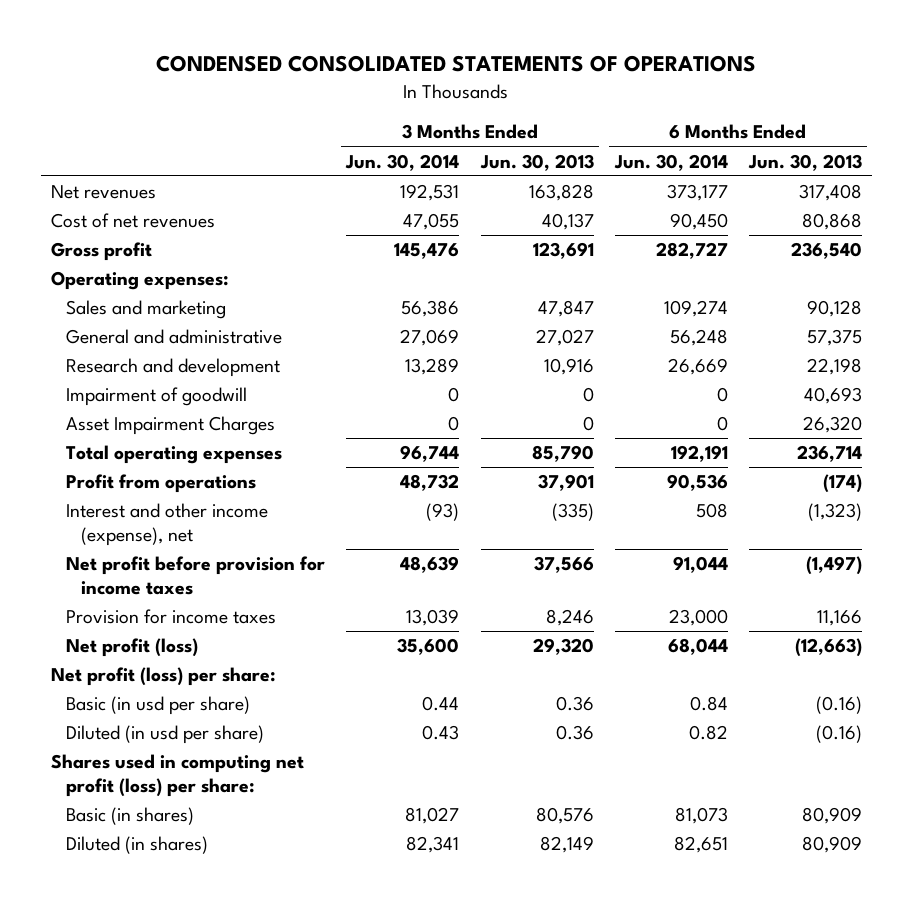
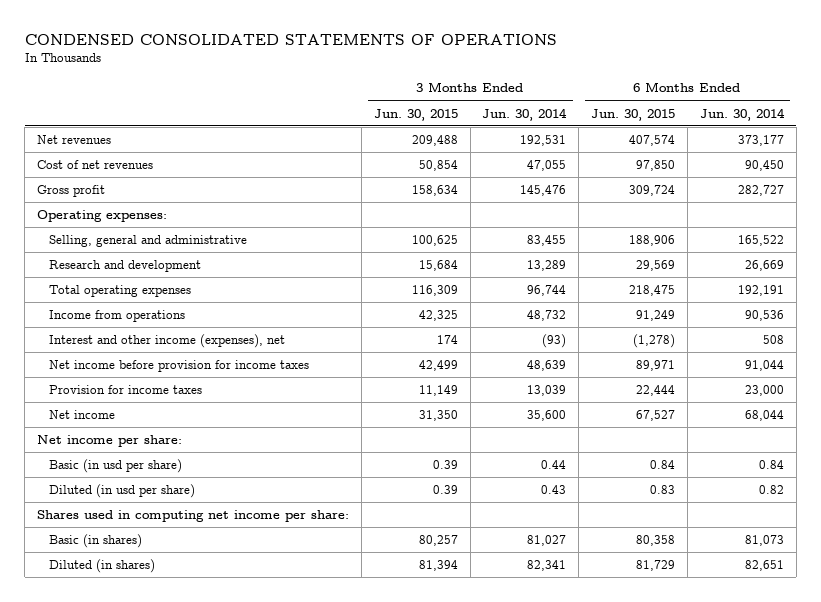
[479,153,594,171] Jun. 30, 2013 -> none
[747,153,862,171] Jun. 30, 2013 -> none
none -> [373,108,458,121] Jun. 30, 2015
none -> [591,108,676,121] Jun. 30, 2015
[66,300,227,320] Sales and marketing -> none
[66,329,283,345] General and administrative -> [49,235,248,248] Selling, general and administrative
[400,329,460,347] 27,069 -> [527,235,567,247] 83,455
[669,329,728,347] 56,248 -> [737,235,784,247] 165,522
[66,387,248,407] Impairment of goodwill -> none
[66,416,276,436] Asset Impairment Charges -> none
[66,474,257,494] Profit from operations -> [49,310,186,323] Income from operations
[66,503,269,546] Interest and other income (expense), net -> [49,334,286,349] Interest and other income (expenses), net
[66,556,326,595] Net profit before provision for income taxes -> [49,360,310,373] Net income before provision for income taxes
[66,638,199,658] Net profit (loss) -> [49,410,116,420] Net income
[51,667,277,687] Net profit (loss) per share: -> [37,435,183,448] Net income per share:
[51,754,305,797] Shares used in computing net profit (loss) per share: -> [37,510,350,523] Shares used in computing net income per share:

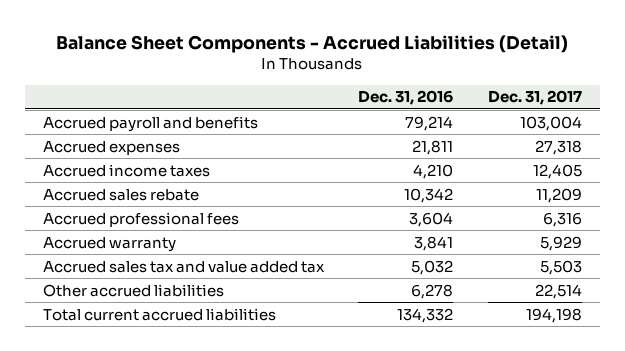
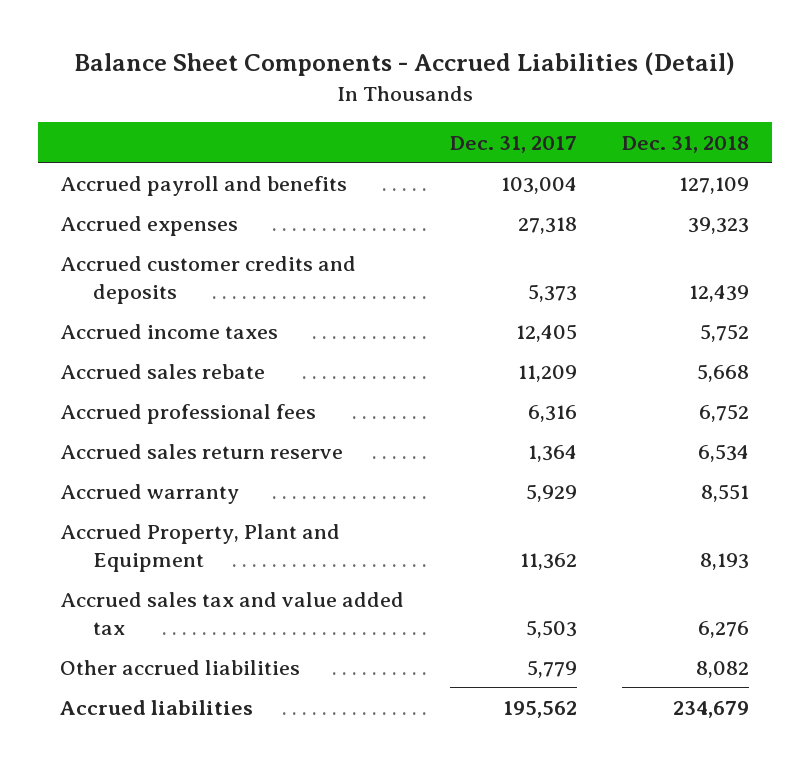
[358,90,454,106] Dec. 31, 2016 -> none
none -> [622,135,750,153] Dec. 31, 2018
none -> [60,255,357,304] Accrued customer credits and deposits
none -> [60,443,344,459] Accrued sales return reserve
none -> [60,523,341,572] Accrued Property, Plant and Equipment
[535,283,583,299] 22,514 -> [526,659,577,678] 5,779
[42,307,276,321] Total current accrued liabilities -> [60,699,254,715] Accrued liabilities
[526,307,583,323] 194,198 -> [502,700,577,718] 195,562

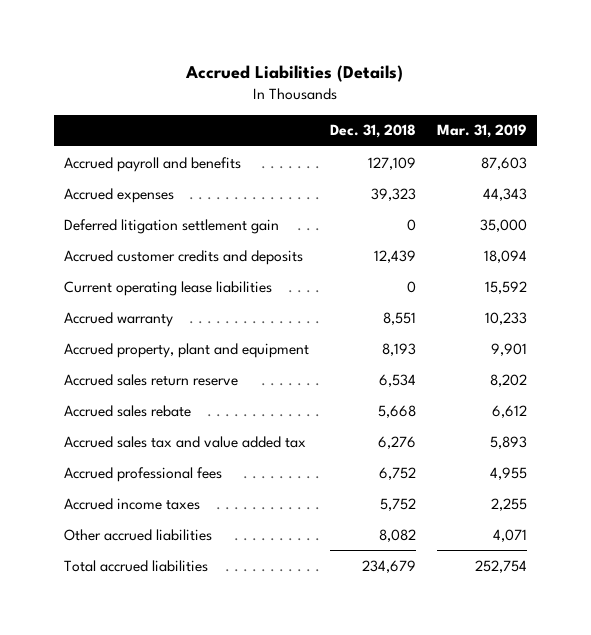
[73,52,735,77] Balance Sheet Components - Accrued Liabilities (Detail) -> [185,64,404,82] Accrued Liabilities (Details)
[449,135,577,153] Dec. 31, 2017 -> none
none -> [436,124,527,139] Mar. 31, 2019
none -> [64,218,280,234] Deferred litigation settlement gain
none -> [64,280,273,296] Current operating lease liabilities
[60,523,341,572] Accrued Property, Plant and Equipment -> [64,342,310,358] Accrued property, plant and equipment
[60,443,344,459] Accrued sales return reserve -> [64,373,239,386] Accrued sales return reserve
[60,363,266,379] Accrued sales rebate -> [64,404,192,417] Accrued sales rebate
[60,403,317,424] Accrued professional fees -> [64,466,223,482] Accrued professional fees
[60,323,279,339] Accrued income taxes -> [64,497,201,510] Accrued income taxes
[60,699,254,715] Accrued liabilities -> [64,559,209,572] Total accrued liabilities

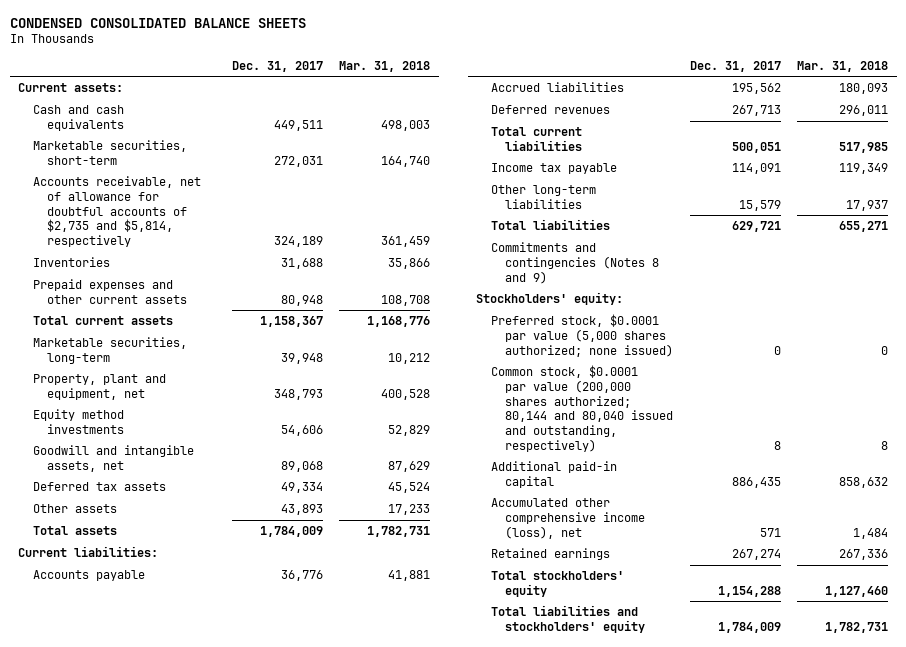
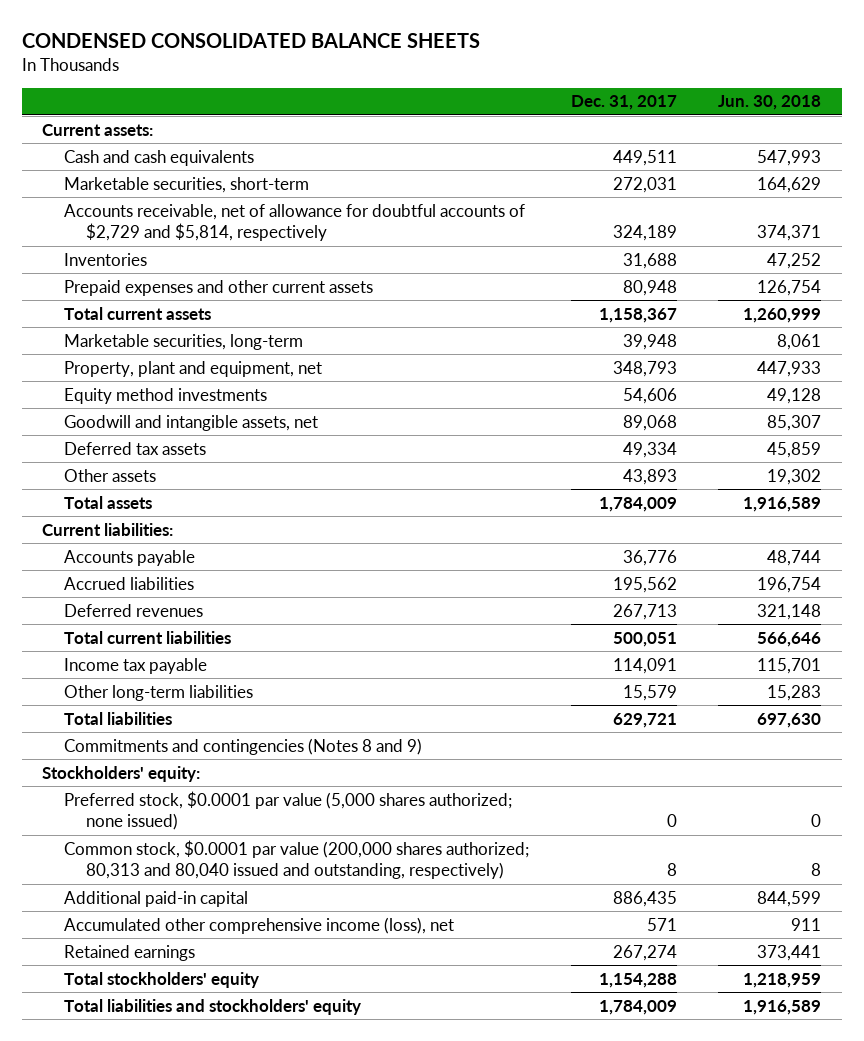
[339,60,431,72] Mar. 31, 2018 -> none
none -> [718,95,822,111] Jun. 30, 2018
[32,176,201,248] Accounts receivable, net of allowance for doubtful accounts of $2,735 and $5,814, respectively -> [64,203,526,242] Accounts receivable, net of allowance for doubtful accounts of $2,729 and $5,814, respectively
[490,365,674,452] Common stock, $0.0001 par value (200,000 shares authorized; 80,144 and 80,040 issued and outstanding, respectively) -> [64,839,530,880] Common stock, $0.0001 par value (200,000 shares authorized; 80,313 and 80,040 issued and outstanding, respectively)

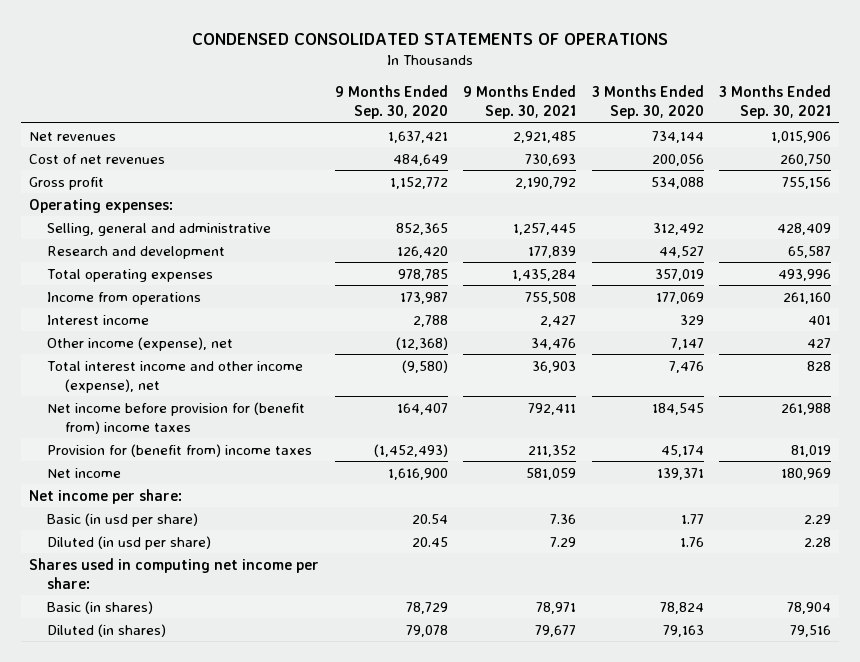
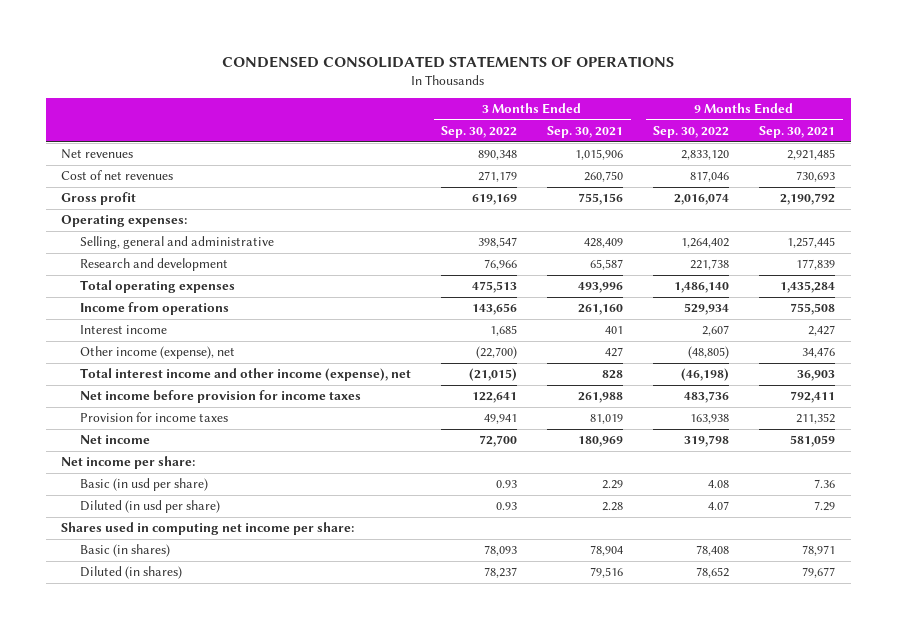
[334,84,448,120] 9 Months Ended Sep. 30, 2020 -> none
[591,84,704,120] 3 Months Ended Sep. 30, 2020 -> none
none -> [441,126,518,139] Sep. 30, 2022
none -> [653,126,730,139] Sep. 30, 2022
[46,401,305,434] Net income before provision for (benefit from) income taxes -> [79,390,361,404] Net income before provision for income taxes
[46,443,312,457] Provision for (benefit from) income taxes -> [79,412,228,423] Provision for income taxes

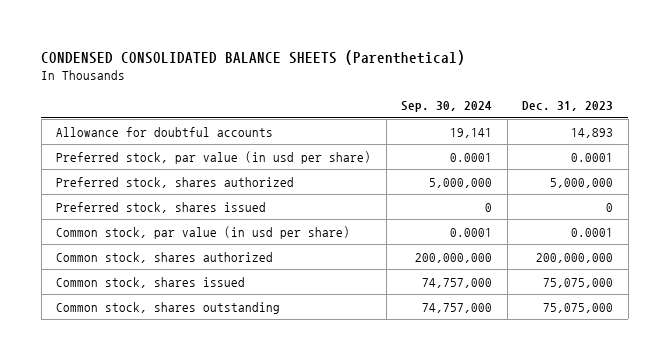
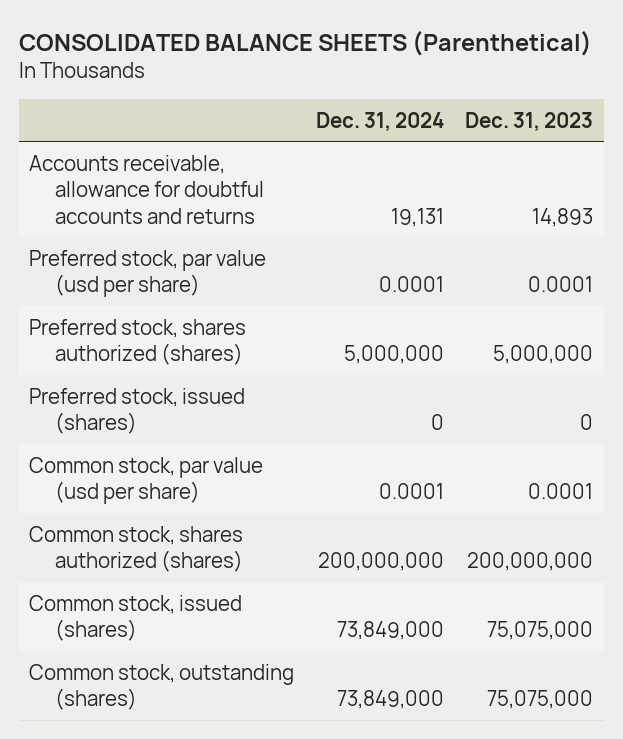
[41,49,466,65] CONDENSED CONSOLIDATED BALANCE SHEETS (Parenthetical) -> [18,30,592,56] CONSOLIDATED BALANCE SHEETS (Parenthetical)
[401,101,493,113] Sep. 30, 2024 -> none
none -> [315,111,444,131] Dec. 31, 2024
[56,126,274,137] Allowance for doubtful accounts -> [29,154,265,224] Accounts receivable, allowance for doubtful accounts and returns
[56,150,372,164] Preferred stock, par value (in usd per share) -> [29,249,267,298] Preferred stock, par value (usd per share)
[56,176,295,188] Preferred stock, shares authorized -> [29,318,247,366] Preferred stock, shares authorized (shares)
[56,201,267,213] Preferred stock, shares issued -> [29,387,246,435] Preferred stock, issued (shares)
[56,225,351,239] Common stock, par value (in usd per share) -> [29,456,264,505] Common stock, par value (usd per share)
[56,251,274,263] Common stock, shares authorized -> [29,525,244,573] Common stock, shares authorized (shares)
[56,276,246,288] Common stock, shares issued -> [29,594,243,642] Common stock, issued (shares)
[56,301,281,314] Common stock, shares outstanding -> [29,663,295,711] Common stock, outstanding (shares)

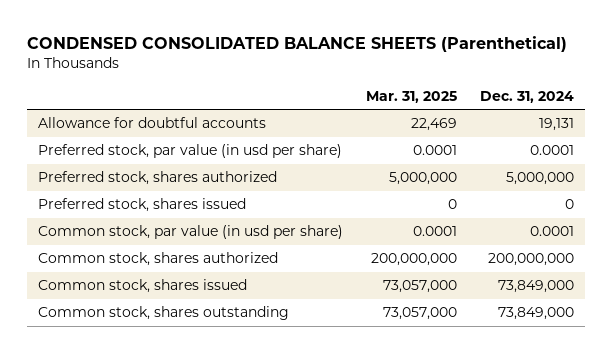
[18,30,592,56] CONSOLIDATED BALANCE SHEETS (Parenthetical) -> [27,36,568,53] CONDENSED CONSOLIDATED BALANCE SHEETS (Parenthetical)
[465,111,594,131] Dec. 31, 2023 -> none
none -> [366,90,458,103] Mar. 31, 2025
[29,154,265,224] Accounts receivable, allowance for doubtful accounts and returns -> [38,117,267,129] Allowance for doubtful accounts
[29,249,267,298] Preferred stock, par value (usd per share) -> [38,144,343,159] Preferred stock, par value (in usd per share)
[29,318,247,366] Preferred stock, shares authorized (shares) -> [38,171,278,186] Preferred stock, shares authorized
[29,387,246,435] Preferred stock, issued (shares) -> [38,198,247,213] Preferred stock, shares issued
[29,456,264,505] Common stock, par value (usd per share) -> [38,225,344,240] Common stock, par value (in usd per share)
[29,525,244,573] Common stock, shares authorized (shares) -> [38,252,279,267] Common stock, shares authorized
[29,594,243,642] Common stock, issued (shares) -> [38,279,248,294] Common stock, shares issued
[29,663,295,711] Common stock, outstanding (shares) -> [38,306,290,321] Common stock, shares outstanding

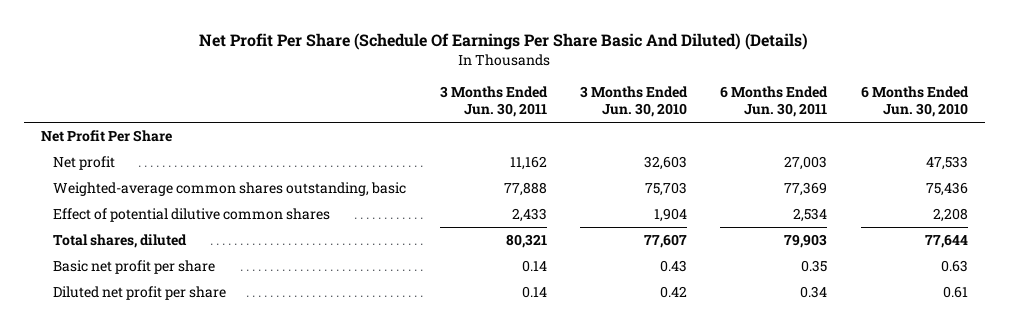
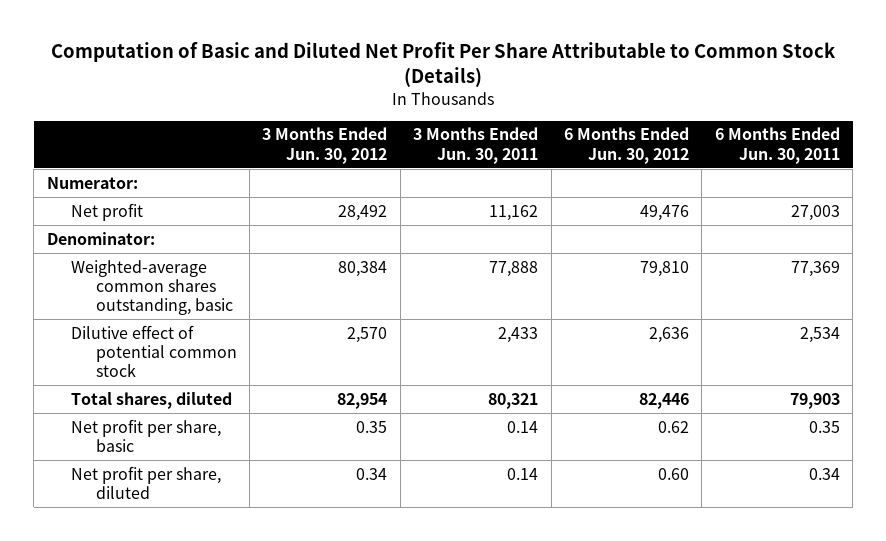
[199,32,809,50] Net Profit Per Share (Schedule Of Earnings Per Share Basic And Diluted) (Details) -> [51,42,837,88] Computation of Basic and Diluted Net Profit Per Share Attributable to Common Stock (Details)
[580,85,689,118] 3 Months Ended Jun. 30, 2010 -> none
[860,85,969,118] 6 Months Ended Jun. 30, 2010 -> none
none -> [262,127,388,164] 3 Months Ended Jun. 30, 2012
none -> [564,127,690,164] 6 Months Ended Jun. 30, 2012
[40,129,172,142] Net Profit Per Share -> none
none -> [46,176,138,189] Numerator:
none -> [46,231,155,245] Denominator:
[53,207,331,222] Effect of potential dilutive common shares -> [71,324,237,378] Dilutive effect of potential common stock
[53,259,216,274] Basic net profit per share -> [71,418,222,452] Net profit per share, basic
[53,285,227,300] Diluted net profit per share -> [71,465,222,499] Net profit per share, diluted

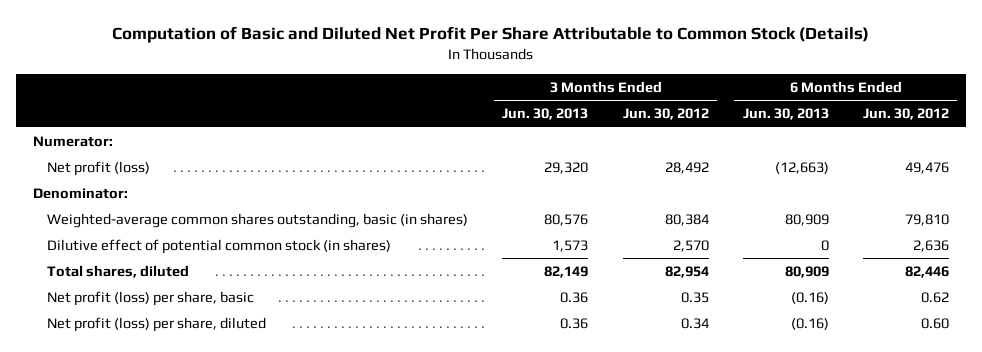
[413,127,539,164] 3 Months Ended Jun. 30, 2011 -> none
[714,127,840,164] 6 Months Ended Jun. 30, 2011 -> none
none -> [502,108,589,121] Jun. 30, 2013
none -> [742,108,829,121] Jun. 30, 2013
[71,202,144,221] Net profit -> [47,160,151,176] Net profit (loss)
[71,259,233,316] Weighted-average common shares outstanding, basic -> [47,212,469,228] Weighted-average common shares outstanding, basic (in shares)
[71,324,237,378] Dilutive effect of potential common stock -> [47,238,392,254] Dilutive effect of potential common stock (in shares)
[71,418,222,452] Net profit per share, basic -> [47,290,255,306] Net profit (loss) per share, basic
[71,465,222,499] Net profit per share, diluted -> [47,316,267,332] Net profit (loss) per share, diluted

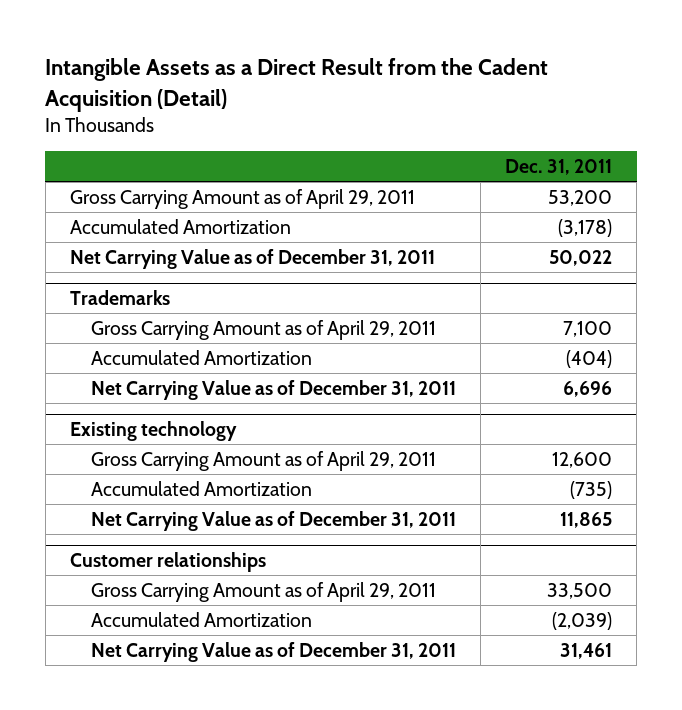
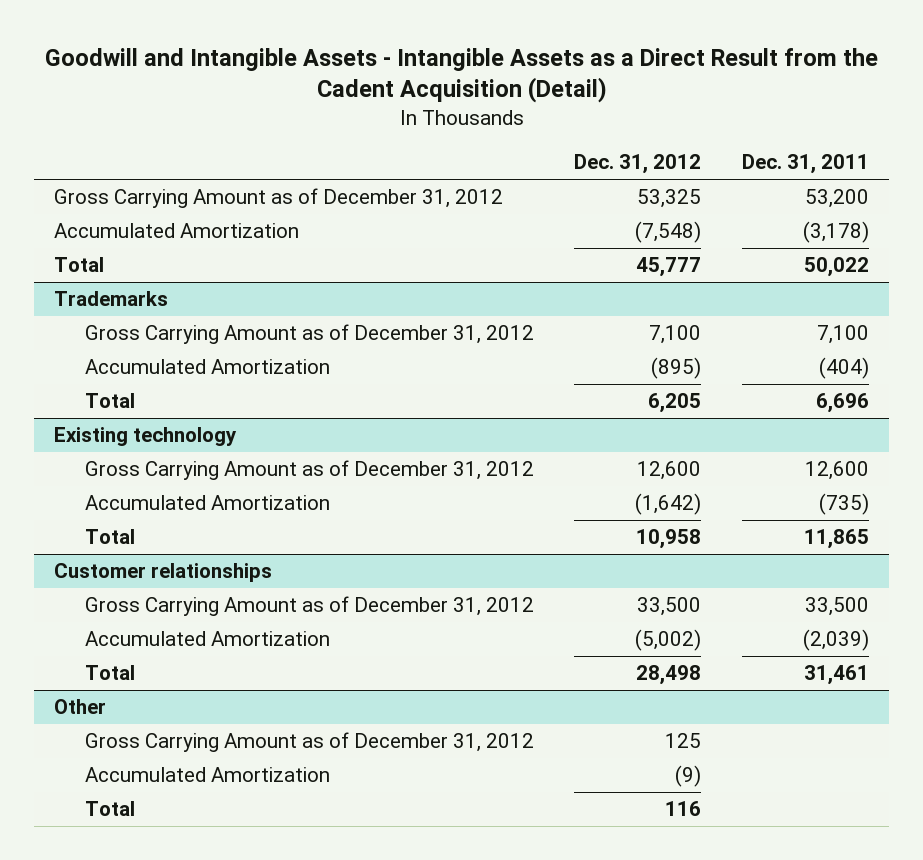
[45,58,549,112] Intangible Assets as a Direct Result from the Cadent Acquisition (Detail) -> [44,47,878,104] Goodwill and Intangible Assets - Intangible Assets as a Direct Result from the Cadent Acquisition (Detail)
none -> [574,154,702,175] Dec. 31, 2012
[70,188,416,209] Gross Carrying Amount as of April 29, 2011 -> [54,188,504,209] Gross Carrying Amount as of December 31, 2012
[70,248,436,269] Net Carrying Value as of December 31, 2011 -> [54,257,105,273] Total
[90,319,436,340] Gross Carrying Amount as of April 29, 2011 -> [84,324,534,345] Gross Carrying Amount as of December 31, 2012
[90,379,456,400] Net Carrying Value as of December 31, 2011 -> [84,393,135,409] Total
[90,450,436,471] Gross Carrying Amount as of April 29, 2011 -> [84,460,534,481] Gross Carrying Amount as of December 31, 2012
[90,510,456,531] Net Carrying Value as of December 31, 2011 -> [84,529,135,545] Total
[90,581,436,602] Gross Carrying Amount as of April 29, 2011 -> [84,596,534,617] Gross Carrying Amount as of December 31, 2012
[90,641,456,662] Net Carrying Value as of December 31, 2011 -> [84,665,135,681] Total
none -> [54,699,107,715] Other
none -> [84,732,534,753] Gross Carrying Amount as of December 31, 2012
none -> [84,767,330,783] Accumulated Amortization
none -> [84,801,135,817] Total

